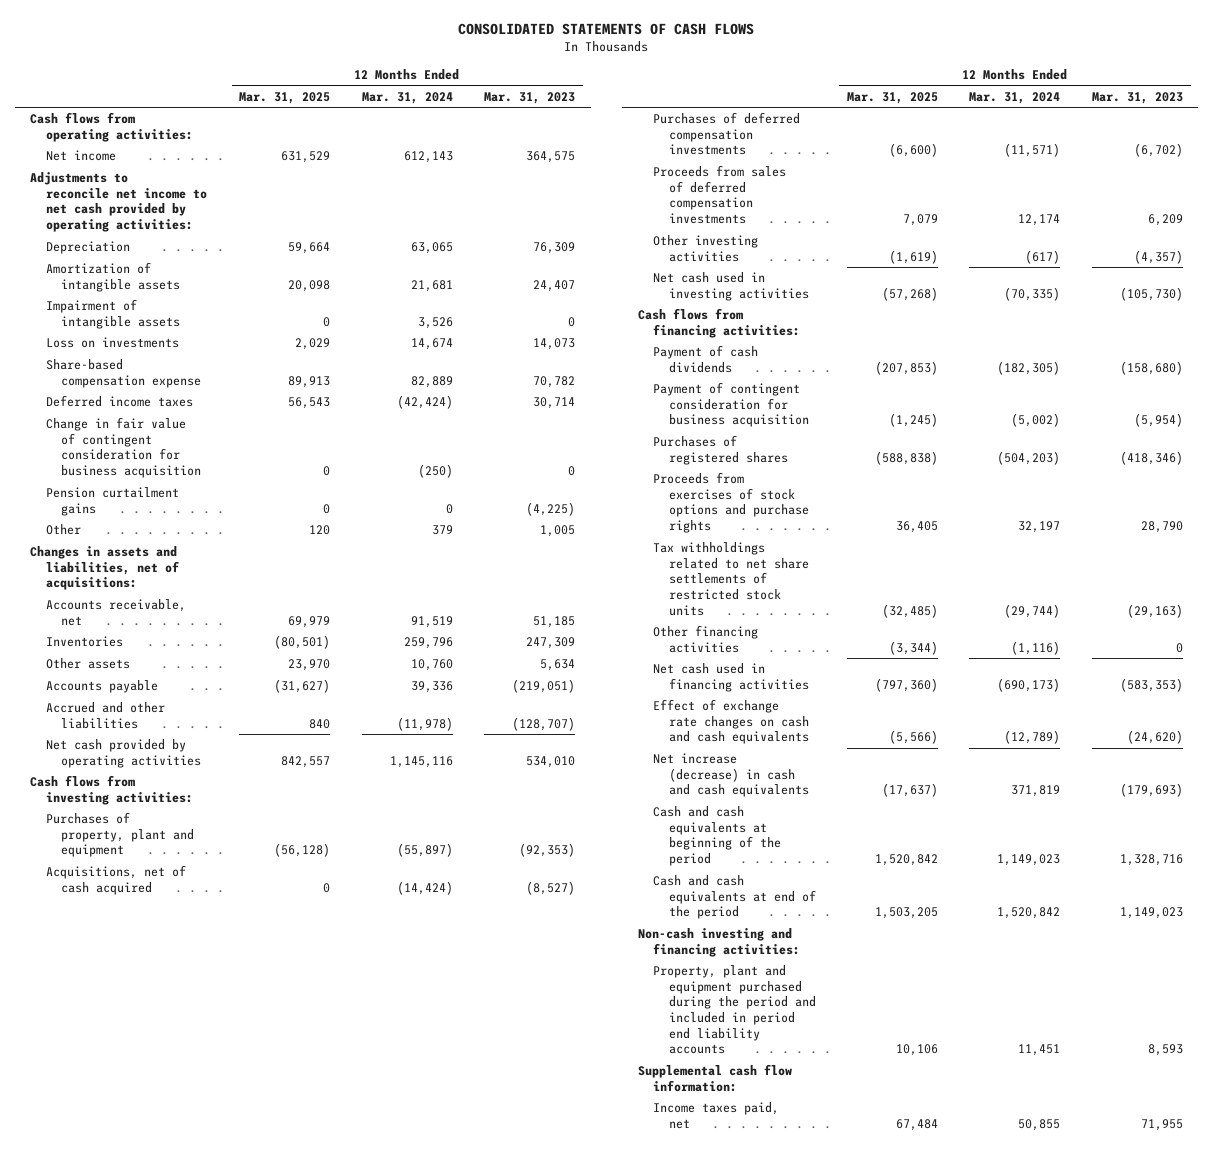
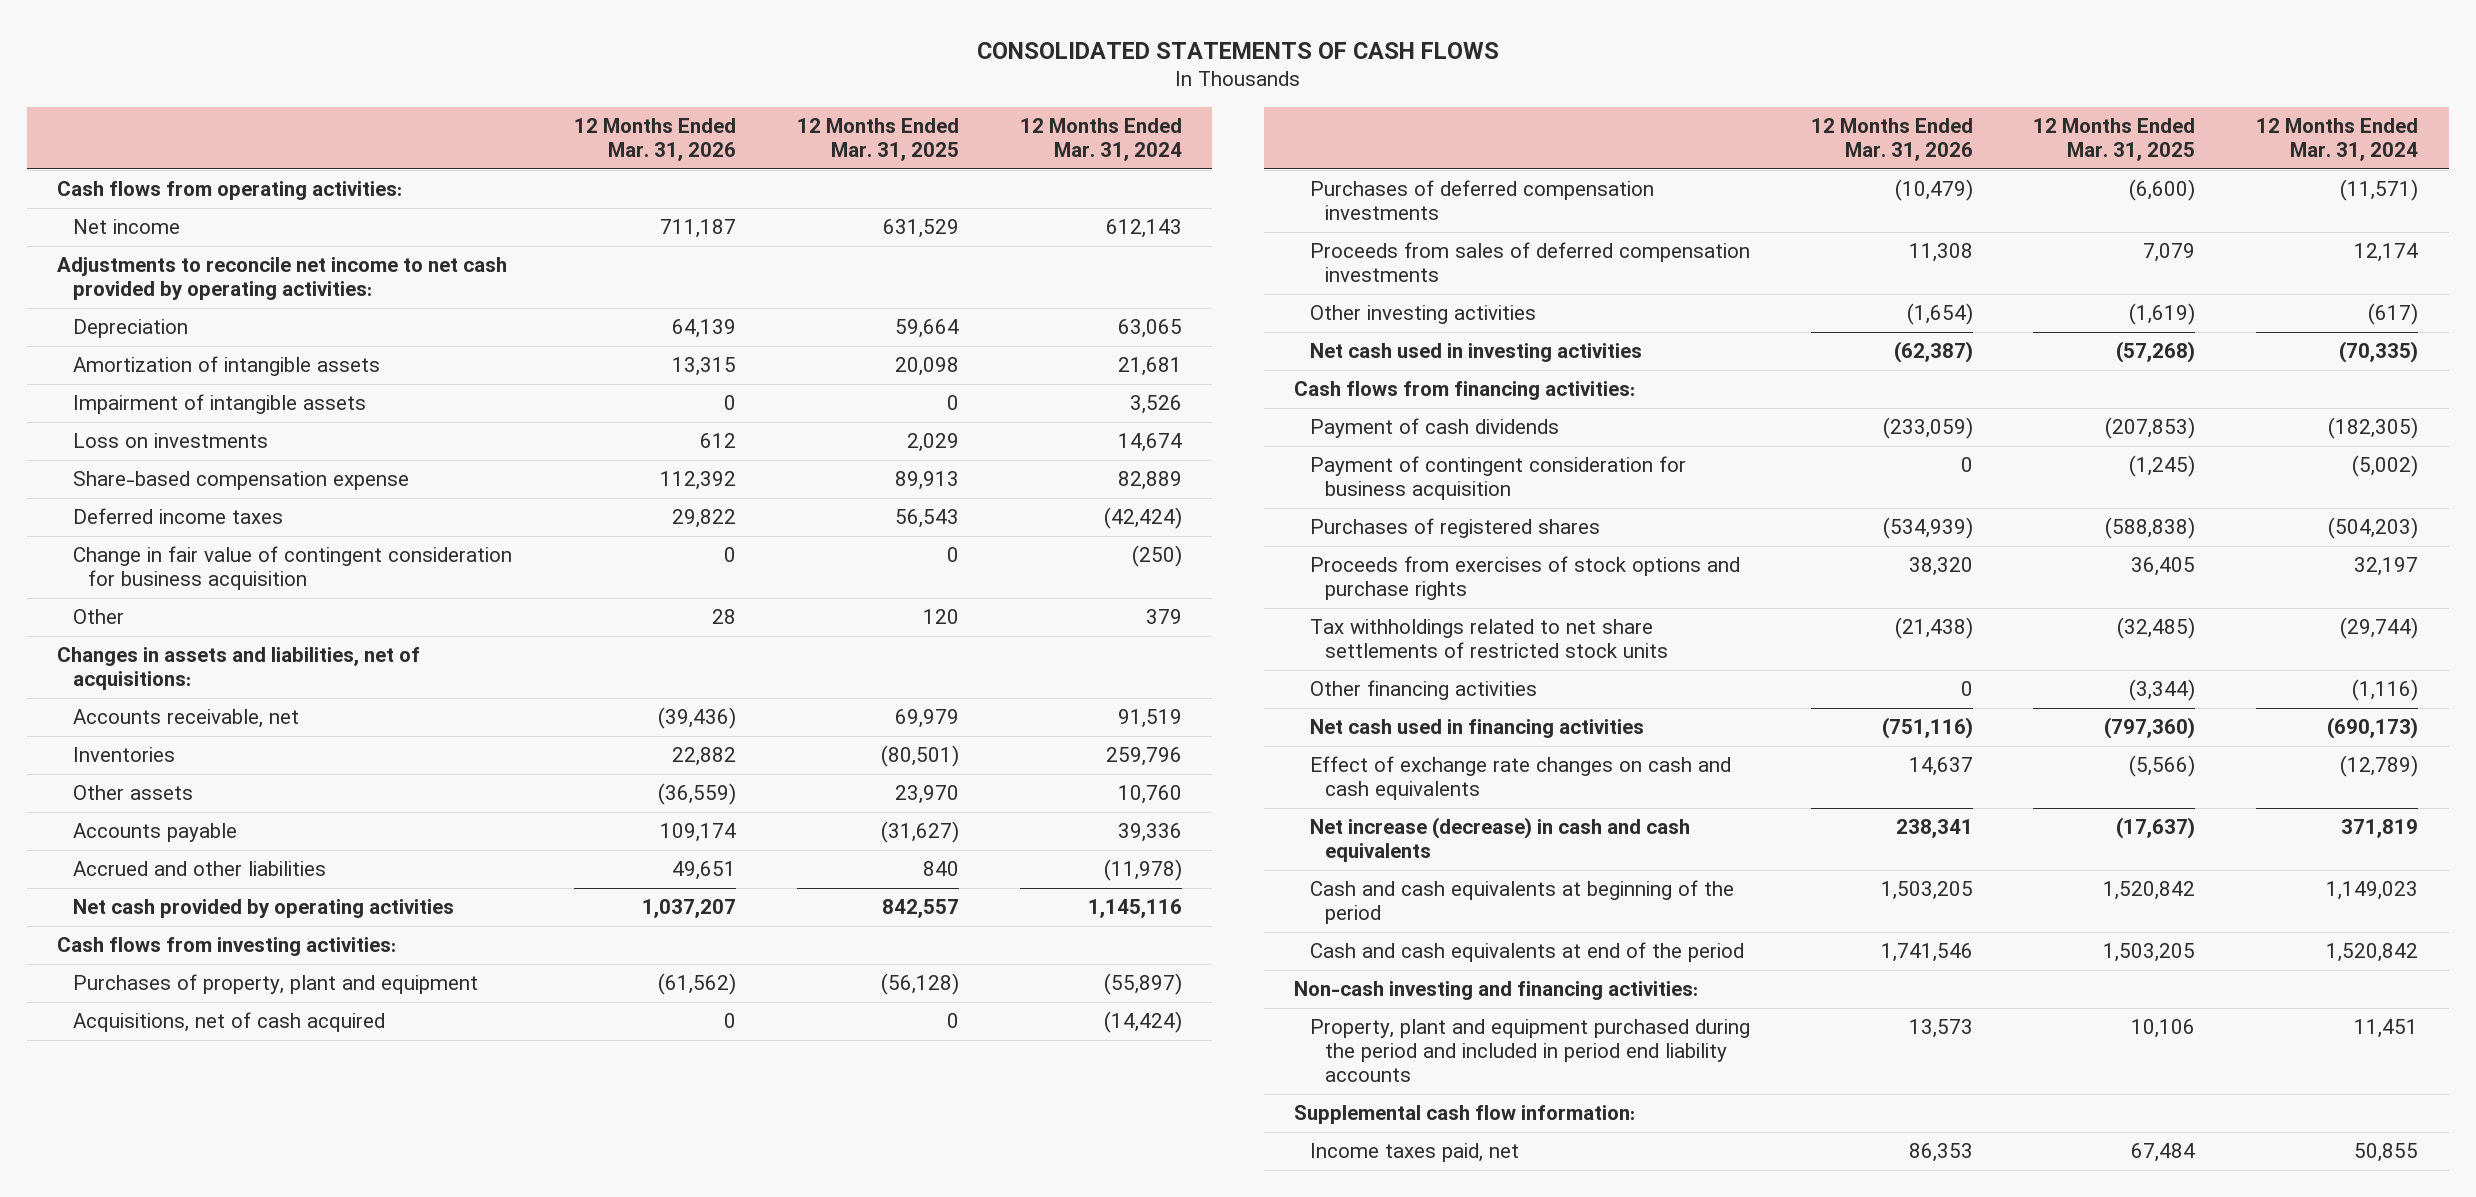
[484,91,576,104] Mar. 31, 2023 -> none
none -> [573,117,736,162] 12 Months Ended Mar. 31, 2026
[45,487,179,516] Pension curtailment gains -> none

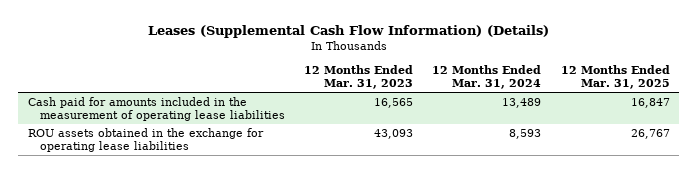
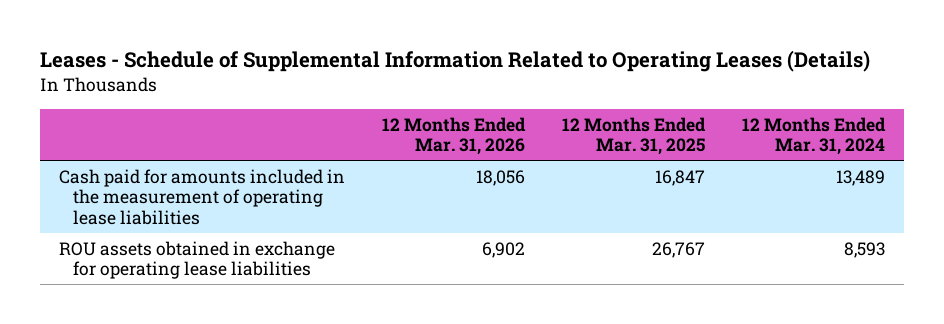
[147,24,549,38] Leases (Supplemental Cash Flow Information) (Details) -> [39,50,870,73] Leases - Schedule of Supplemental Information Related to Operating Leases (Details)
[303,64,413,90] 12 Months Ended Mar. 31, 2023 -> none
none -> [381,116,526,156] 12 Months Ended Mar. 31, 2026
[27,128,264,153] ROU assets obtained in the exchange for operating lease liabilities -> [58,240,335,280] ROU assets obtained in exchange for operating lease liabilities

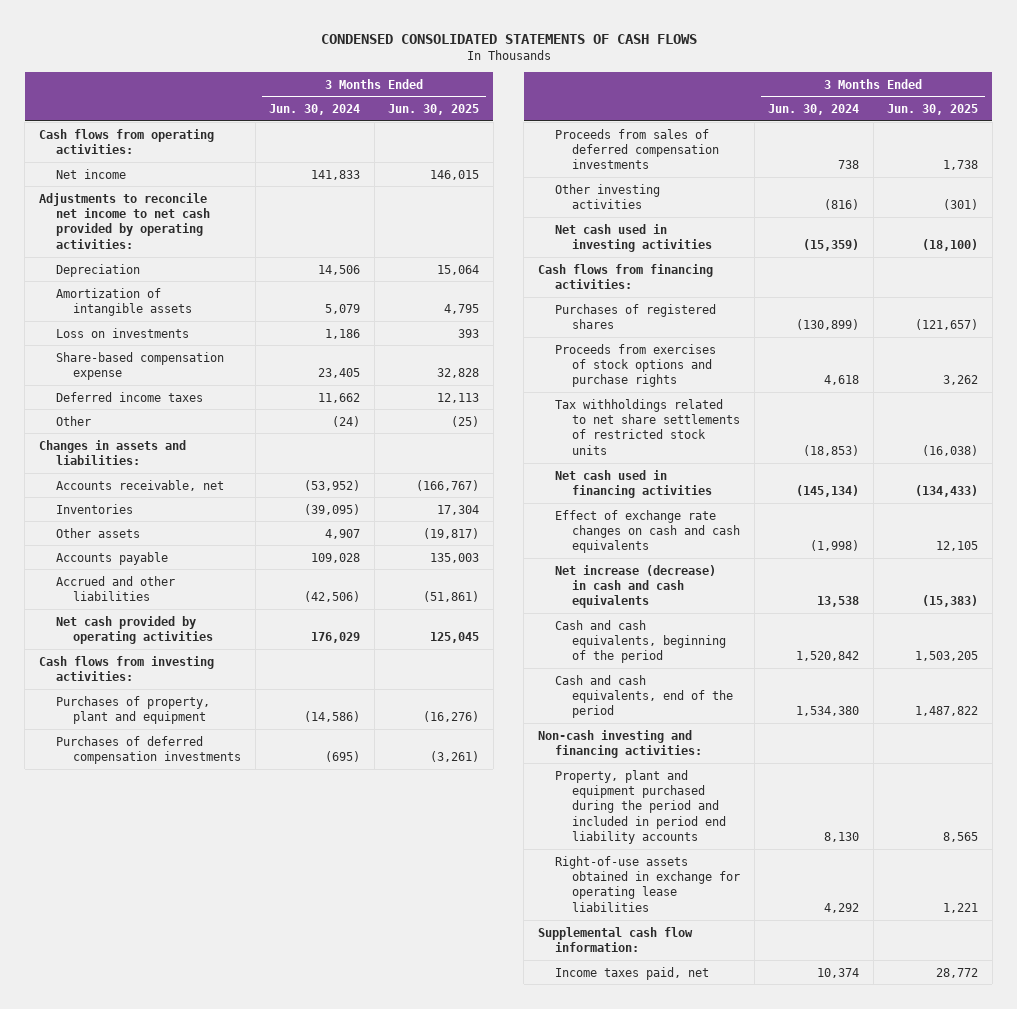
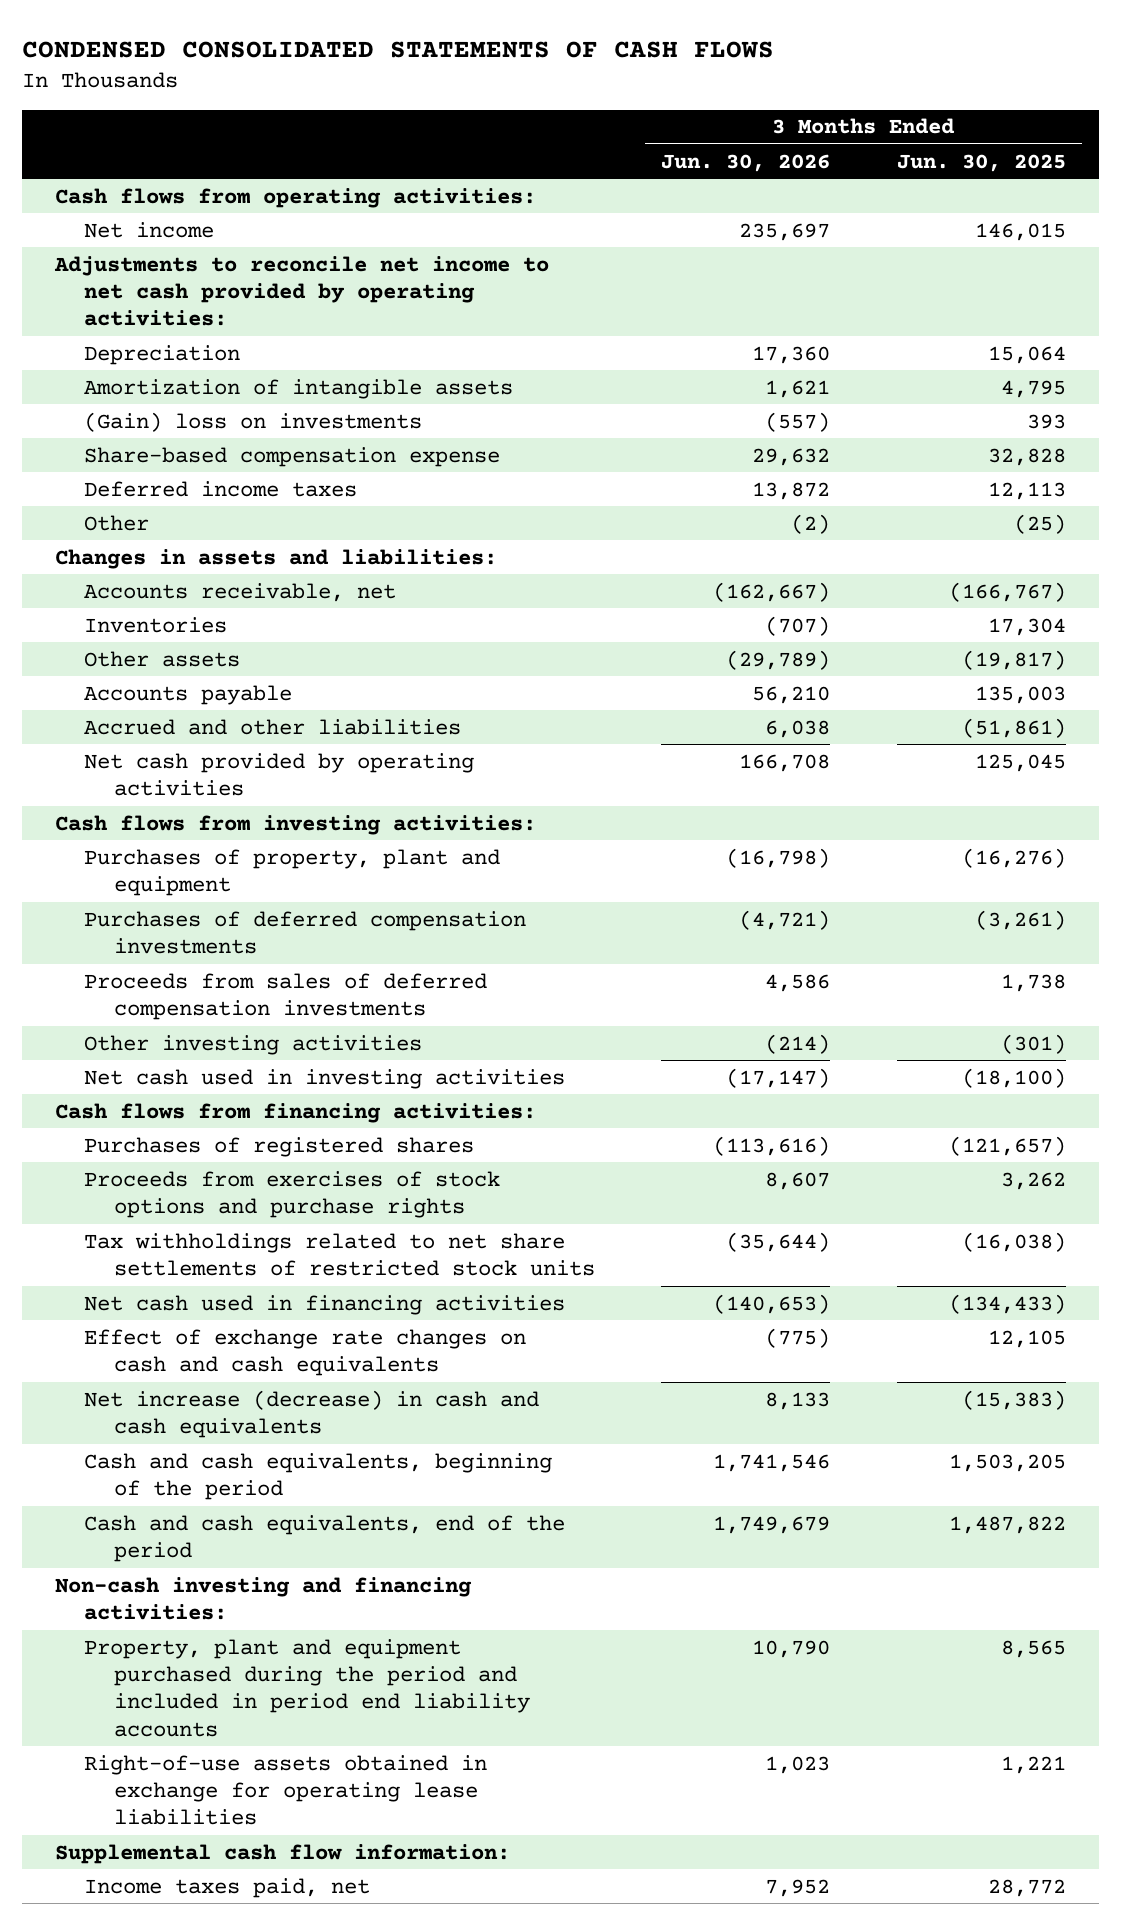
[269,104,361,116] Jun. 30, 2024 -> none
none -> [661,153,831,172] Jun. 30, 2026
[56,327,190,338] Loss on investments -> [84,411,423,432] (Gain) loss on investments

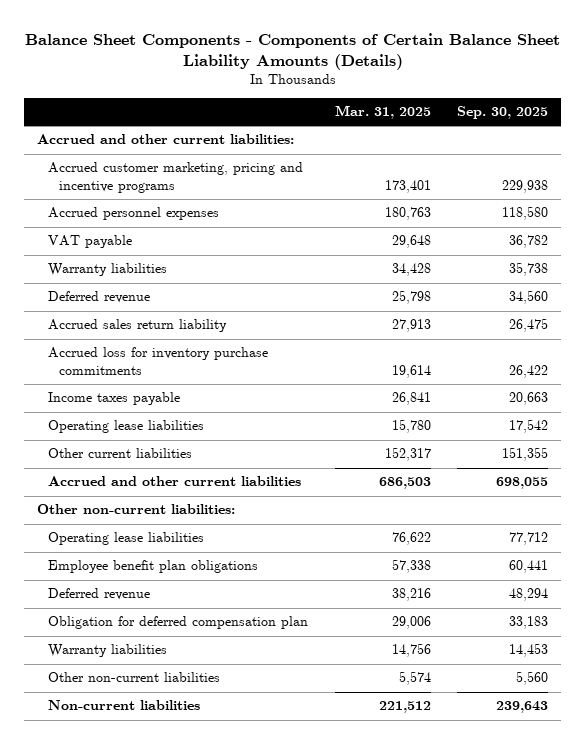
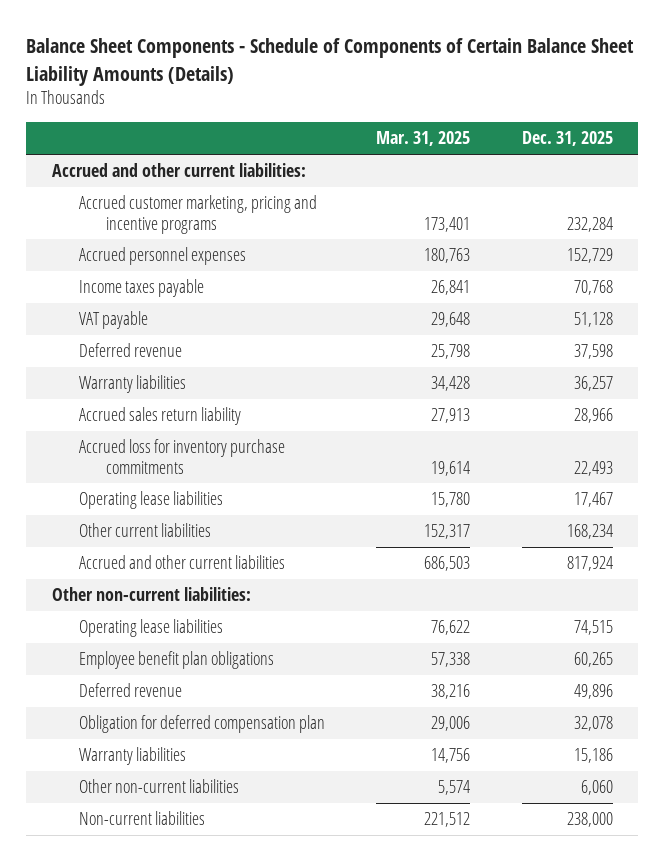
[24,33,560,70] Balance Sheet Components - Components of Certain Balance Sheet Liability Amounts (Details) -> [26,38,635,86] Balance Sheet Components - Schedule of Components of Certain Balance Sheet Liability Amounts (Details)
[457,105,549,119] Sep. 30, 2025 -> none
none -> [521,131,613,147] Dec. 31, 2025
[48,392,181,406] Income taxes payable -> [79,279,205,298] Income taxes payable
[48,263,168,277] Warranty liabilities -> [79,375,187,394] Warranty liabilities

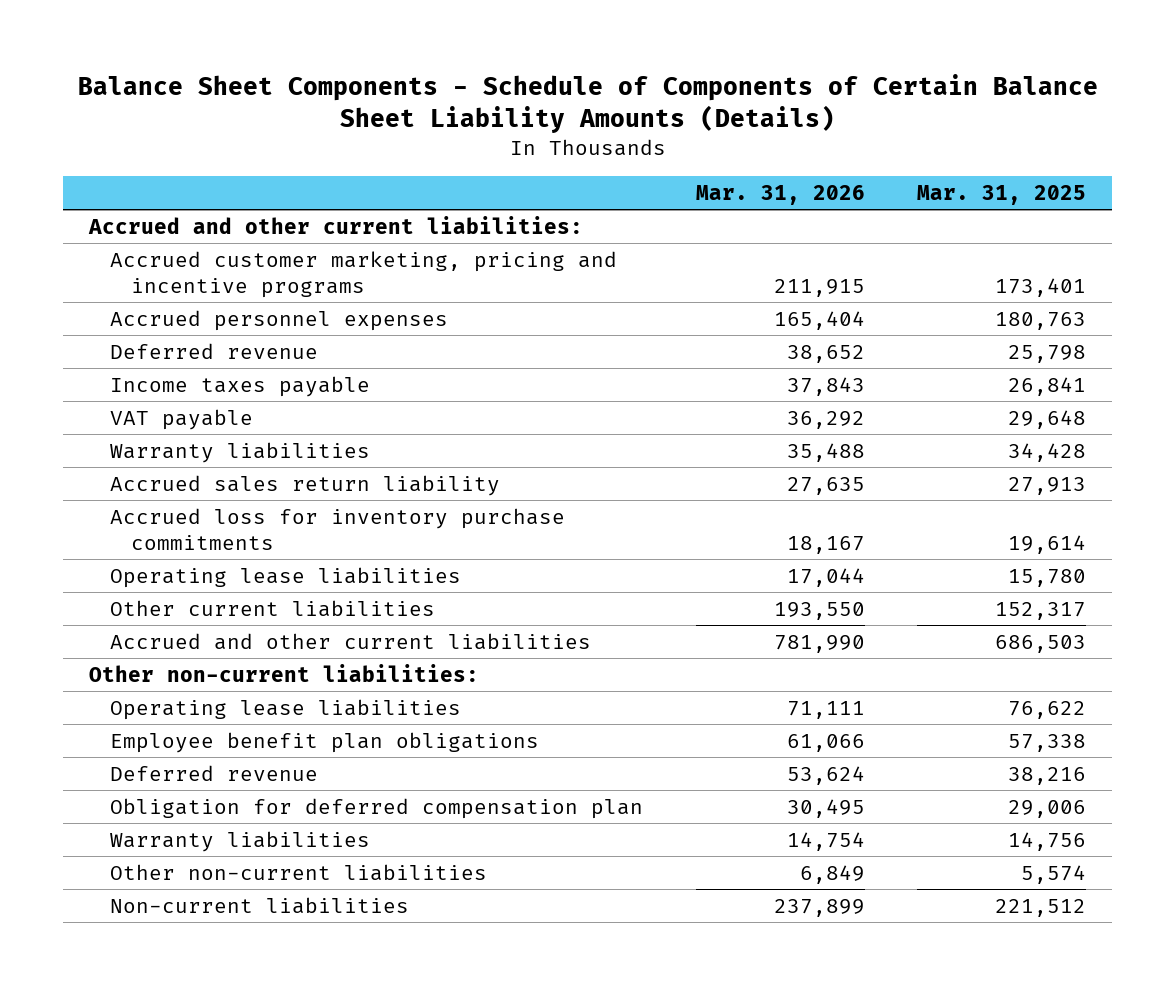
[521,131,613,147] Dec. 31, 2025 -> none
none -> [695,184,865,205] Mar. 31, 2026
[79,343,183,358] Deferred revenue -> [110,342,319,359] Deferred revenue

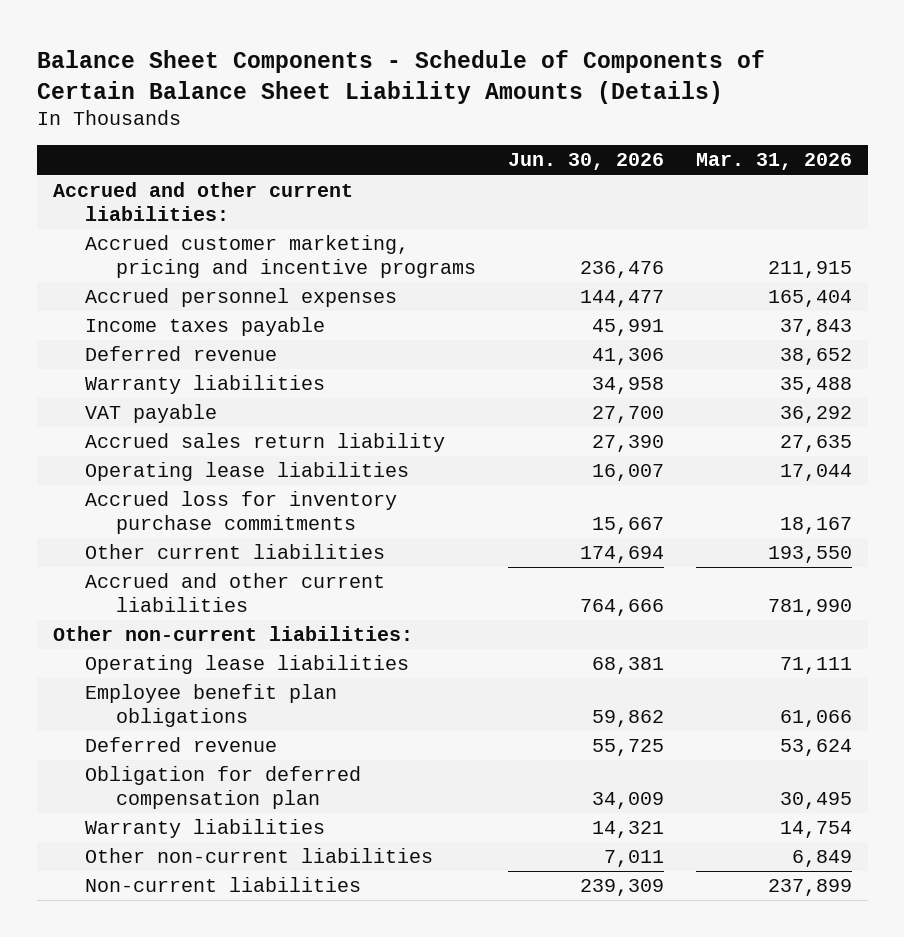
[917,184,1087,205] Mar. 31, 2025 -> none
none -> [507,153,664,171] Jun. 30, 2026
[110,342,319,359] Deferred revenue -> [84,346,277,362] Deferred revenue
[110,408,254,430] VAT payable -> [84,404,217,424] VAT payable
[110,507,566,550] Accrued loss for inventory purchase commitments -> [84,491,397,534] Accrued loss for inventory purchase commitments

